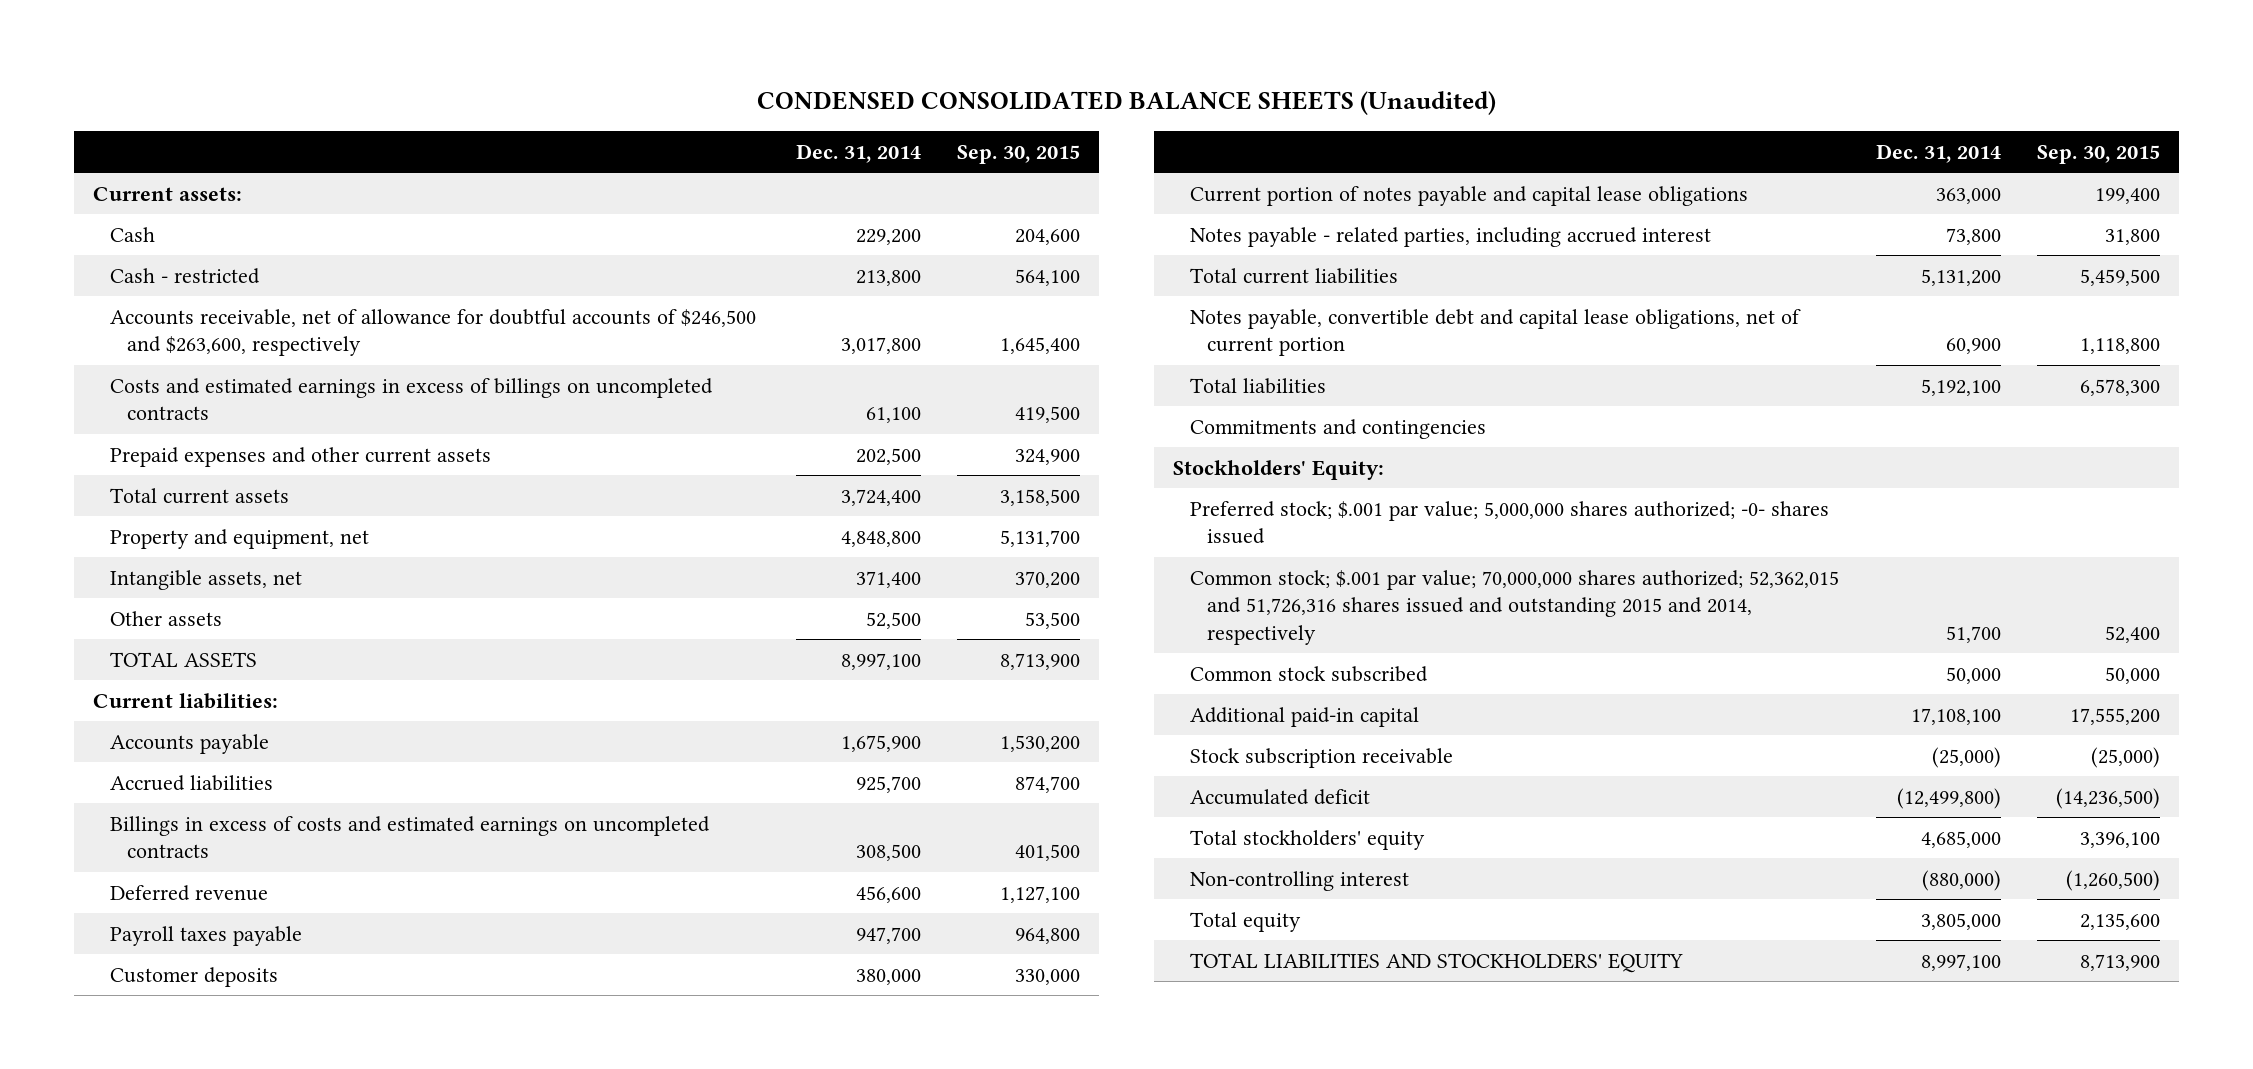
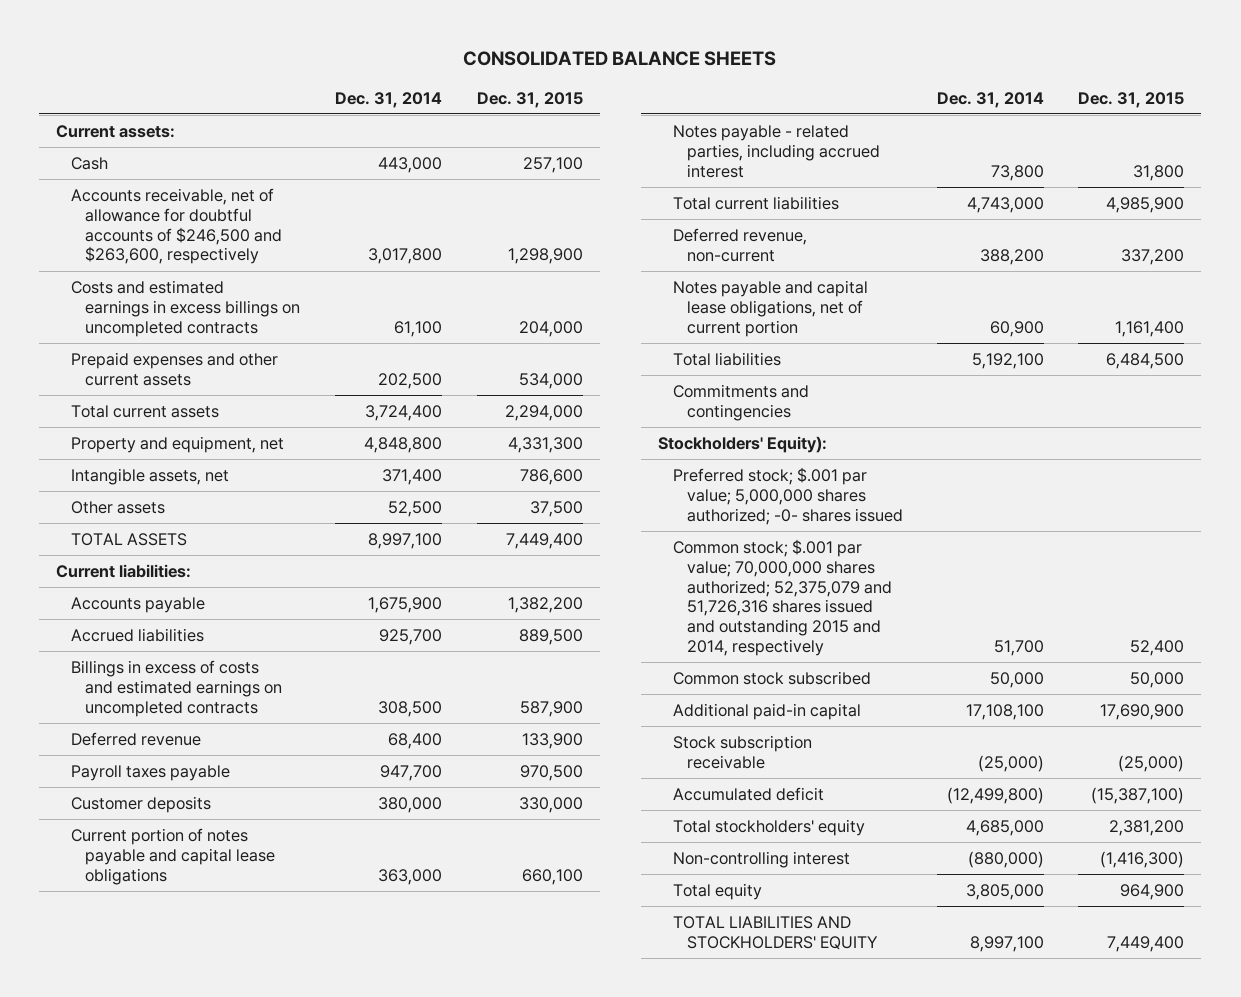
[756,90,1496,115] CONDENSED CONSOLIDATED BALANCE SHEETS (Unaudited) -> [463,51,777,67] CONSOLIDATED BALANCE SHEETS
[957,144,1081,164] Sep. 30, 2015 -> none
none -> [476,91,583,108] Dec. 31, 2015
[109,267,260,284] Cash - restricted -> none
[855,228,921,245] 229,200 -> [378,157,443,174] 443,000
[109,377,713,421] Costs and estimated earnings in excess of billings on uncompleted contracts -> [70,280,301,337] Costs and estimated earnings in excess billings on uncompleted contracts
[855,885,921,903] 456,600 -> [388,733,443,750] 68,400
[1920,268,2001,286] 5,131,200 -> [967,197,1045,214] 4,743,000
none -> [672,228,807,262] Deferred revenue, non-current
[1189,308,1801,357] Notes payable, convertible debt and capital lease obligations, net of current portion -> [672,280,868,337] Notes payable and capital lease obligations, net of current portion
[1172,459,1384,480] Stockholders' Equity: -> [658,436,828,454] Stockholders' Equity):
[1189,569,1839,646] Common stock; $.001 par value; 70,000,000 shares authorized; 52,362,015 and 51,726,316 shares issued and outstanding 2015 and 2014, respectively -> [672,539,893,656] Common stock; $.001 par value; 70,000,000 shares authorized; 52,375,079 and 51,726,316 shares issued and outstanding 2015 and 2014, respectively

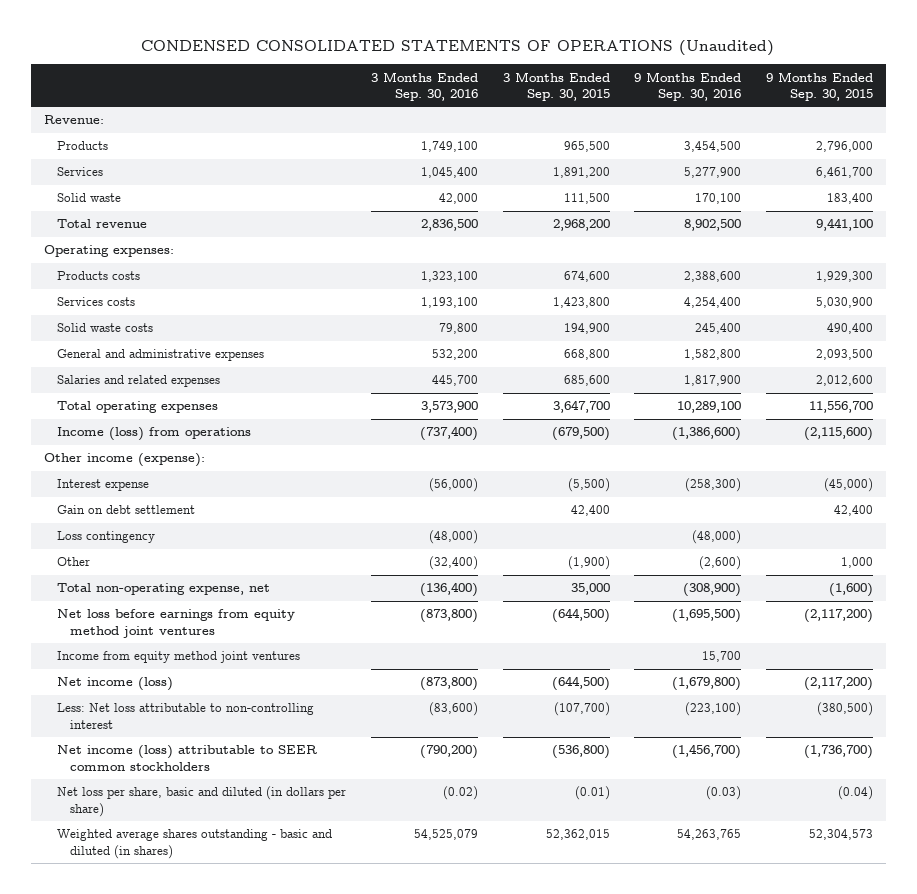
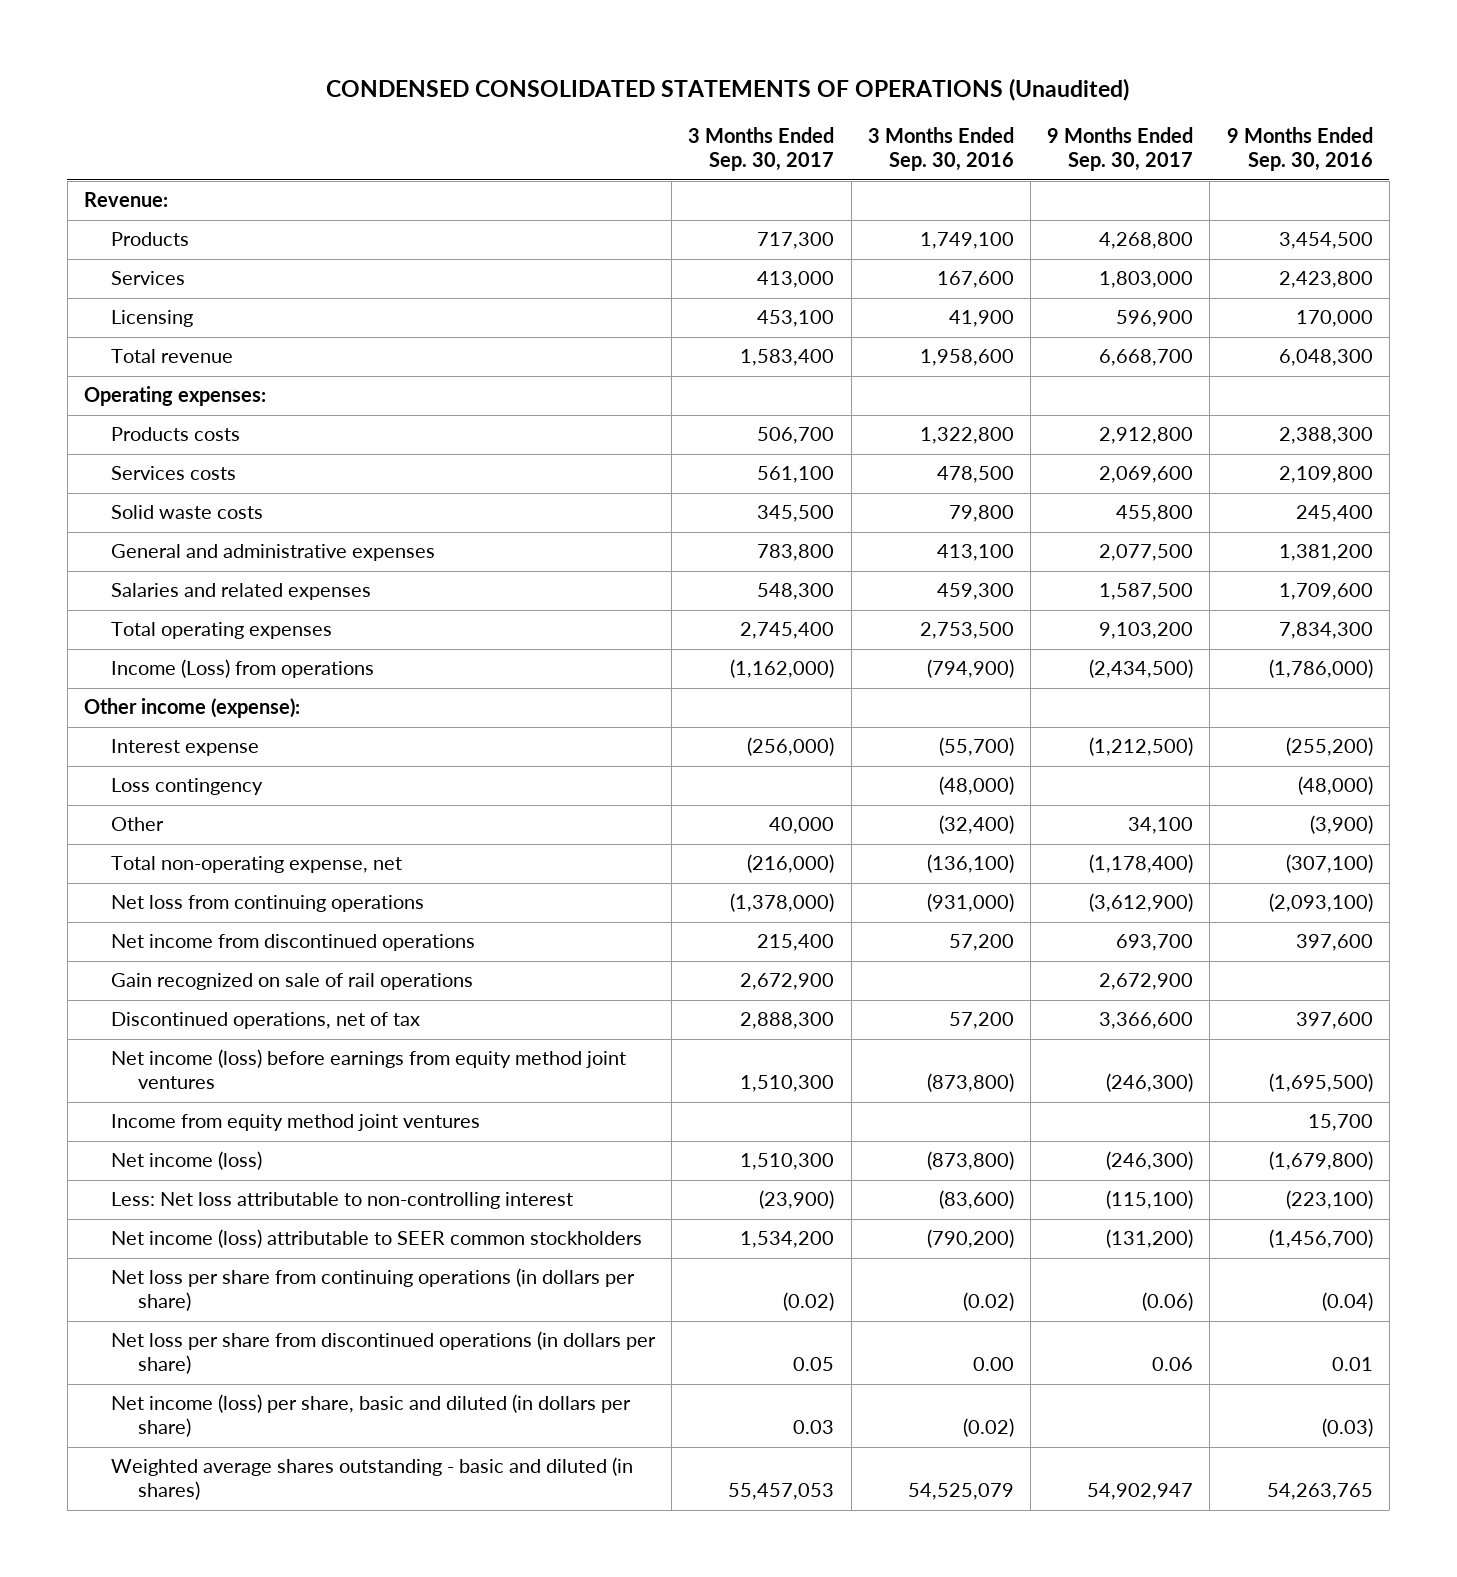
[502,71,610,102] 3 Months Ended Sep. 30, 2015 -> none
[766,71,874,102] 9 Months Ended Sep. 30, 2015 -> none
none -> [688,127,835,172] 3 Months Ended Sep. 30, 2017
none -> [1047,127,1194,172] 9 Months Ended Sep. 30, 2017
[56,193,121,203] Solid waste -> none
[420,167,478,179] 1,045,400 -> [936,271,1014,289] 167,600
[684,167,742,179] 5,277,900 -> [1278,271,1373,289] 2,423,800
none -> [110,310,193,328] Licensing
[420,219,478,232] 2,836,500 -> [919,349,1014,367] 1,958,600
[684,219,742,232] 8,902,500 -> [1278,349,1373,367] 6,048,300
[420,271,478,283] 1,323,100 -> [919,427,1014,445] 1,322,800
[684,271,742,283] 2,388,600 -> [1278,427,1373,445] 2,388,300
[420,297,478,309] 1,193,100 -> [936,466,1014,484] 478,500
[684,297,742,309] 4,254,400 -> [1278,466,1373,484] 2,109,800
[431,349,478,361] 532,200 -> [936,544,1014,562] 413,100
[684,349,742,361] 1,582,800 -> [1278,544,1373,562] 1,381,200
[431,375,478,387] 445,700 -> [936,583,1014,601] 459,300
[684,375,742,387] 1,817,900 -> [1278,583,1373,601] 1,709,600
[420,401,478,414] 3,573,900 -> [919,622,1014,640] 2,753,500
[677,401,742,414] 10,289,100 -> [1278,622,1373,640] 7,834,300
[56,427,251,442] Income (loss) from operations -> [110,659,374,679] Income (Loss) from operations
[419,426,478,442] (737,400) -> [926,659,1014,679] (794,900)
[672,427,742,442] (1,386,600) -> [1268,659,1373,679] (1,786,000)
[56,505,195,515] Gain on debt settlement -> none
[428,478,478,493] (56,000) -> [938,737,1014,757] (55,700)
[685,478,742,493] (258,300) -> [1285,737,1373,757] (255,200)
[699,556,742,571] (2,600) -> [1309,815,1373,835] (3,900)
[419,582,478,598] (136,400) -> [926,854,1014,874] (136,100)
[683,583,742,598] (308,900) -> [1285,854,1373,874] (307,100)
none -> [110,895,424,913] Net loss from continuing operations
none -> [110,934,475,952] Net income from discontinued operations
none -> [110,973,473,991] Gain recognized on sale of rail operations
none -> [110,1012,420,1030] Discontinued operations, net of tax
[56,609,295,638] Net loss before earnings from equity method joint ventures -> [110,1049,626,1090] Net income (loss) before earnings from equity method joint ventures
none -> [110,1268,635,1312] Net loss per share from continuing operations (in dollars per share)
none -> [110,1331,656,1375] Net loss per share from discontinued operations (in dollars per share)
[56,786,346,817] Net loss per share, basic and diluted (in dollars per share) -> [110,1394,631,1438] Net income (loss) per share, basic and diluted (in dollars per share)

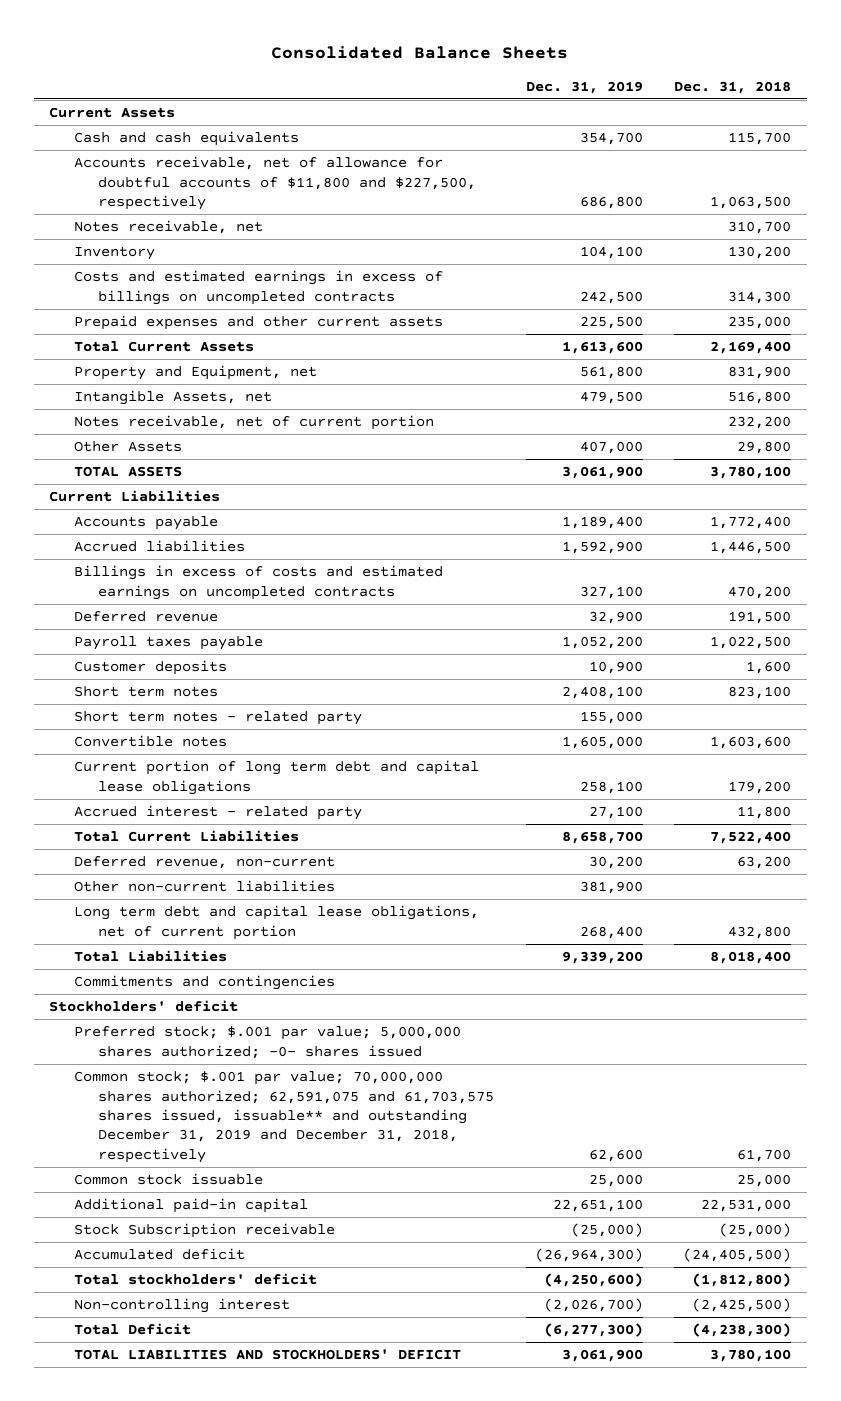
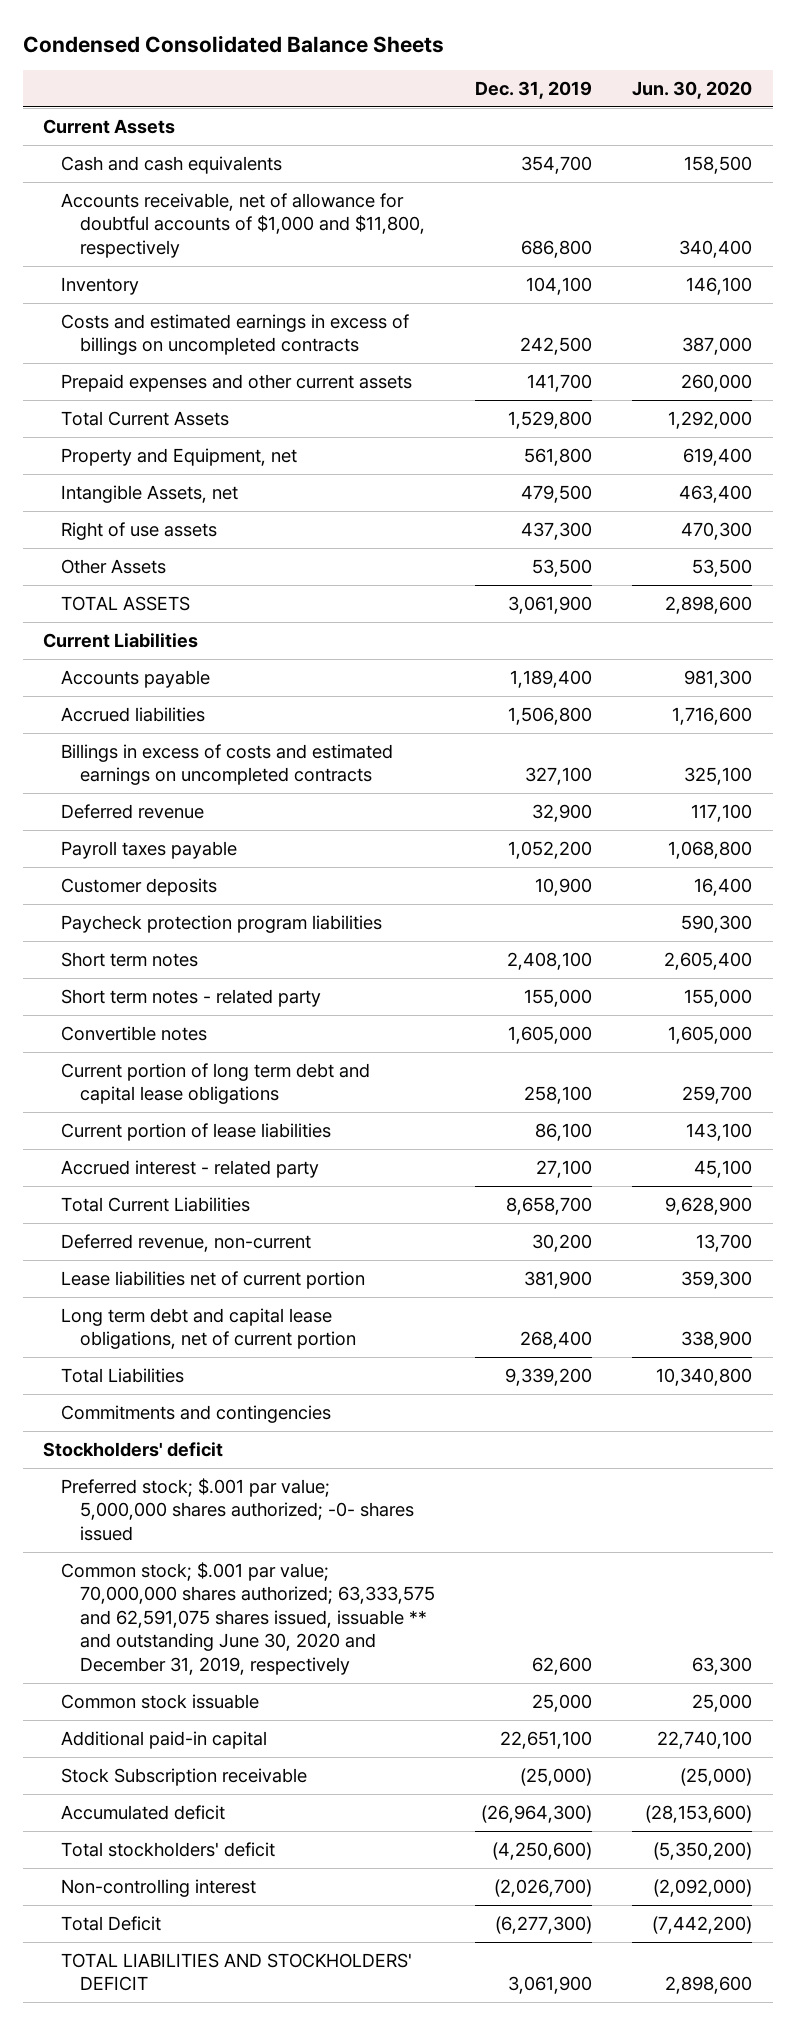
[271,45,569,59] Consolidated Balance Sheets -> [22,34,444,53] Condensed Consolidated Balance Sheets
[674,80,792,94] Dec. 31, 2018 -> none
none -> [632,80,753,99] Jun. 30, 2020
[73,220,263,235] Notes receivable, net -> none
[73,156,477,210] Accounts receivable, net of allowance for doubtful accounts of $11,800 and $227,500, respectively -> [61,192,425,258] Accounts receivable, net of allowance for doubtful accounts of $1,000 and $11,800, respectively
[579,316,643,330] 225,500 -> [527,373,593,392] 141,700
[561,341,643,355] 1,613,600 -> [508,410,593,429] 1,529,800
[73,415,434,431] Notes receivable, net of current portion -> none
none -> [61,521,218,540] Right of use assets
[579,441,643,455] 407,000 -> [532,558,593,577] 53,500
[561,541,643,555] 1,592,900 -> [508,706,593,725] 1,506,800
none -> [61,914,383,933] Paycheck protection program liabilities
none -> [61,1122,332,1141] Current portion of lease liabilities
[73,880,335,893] Other non-current liabilities -> [61,1270,366,1289] Lease liabilities net of current portion
[73,1071,495,1163] Common stock; $.001 par value; 70,000,000 shares authorized; 62,591,075 and 61,703,575 shares issued, issuable** and outstanding December 31, 2019 and December 31, 2018, respectively -> [61,1561,435,1676] Common stock; $.001 par value; 70,000,000 shares authorized; 63,333,575 and 62,591,075 shares issued, issuable ** and outstanding June 30, 2020 and December 31, 2019, respectively

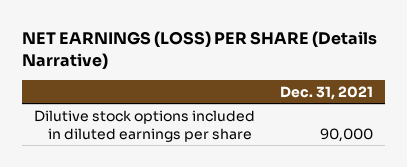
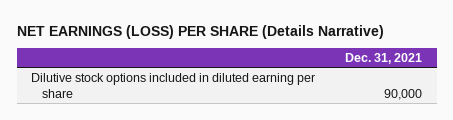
[34,109,256,142] Dilutive stock options included in diluted earnings per share -> [31,72,316,98] Dilutive stock options included in diluted earning per share

